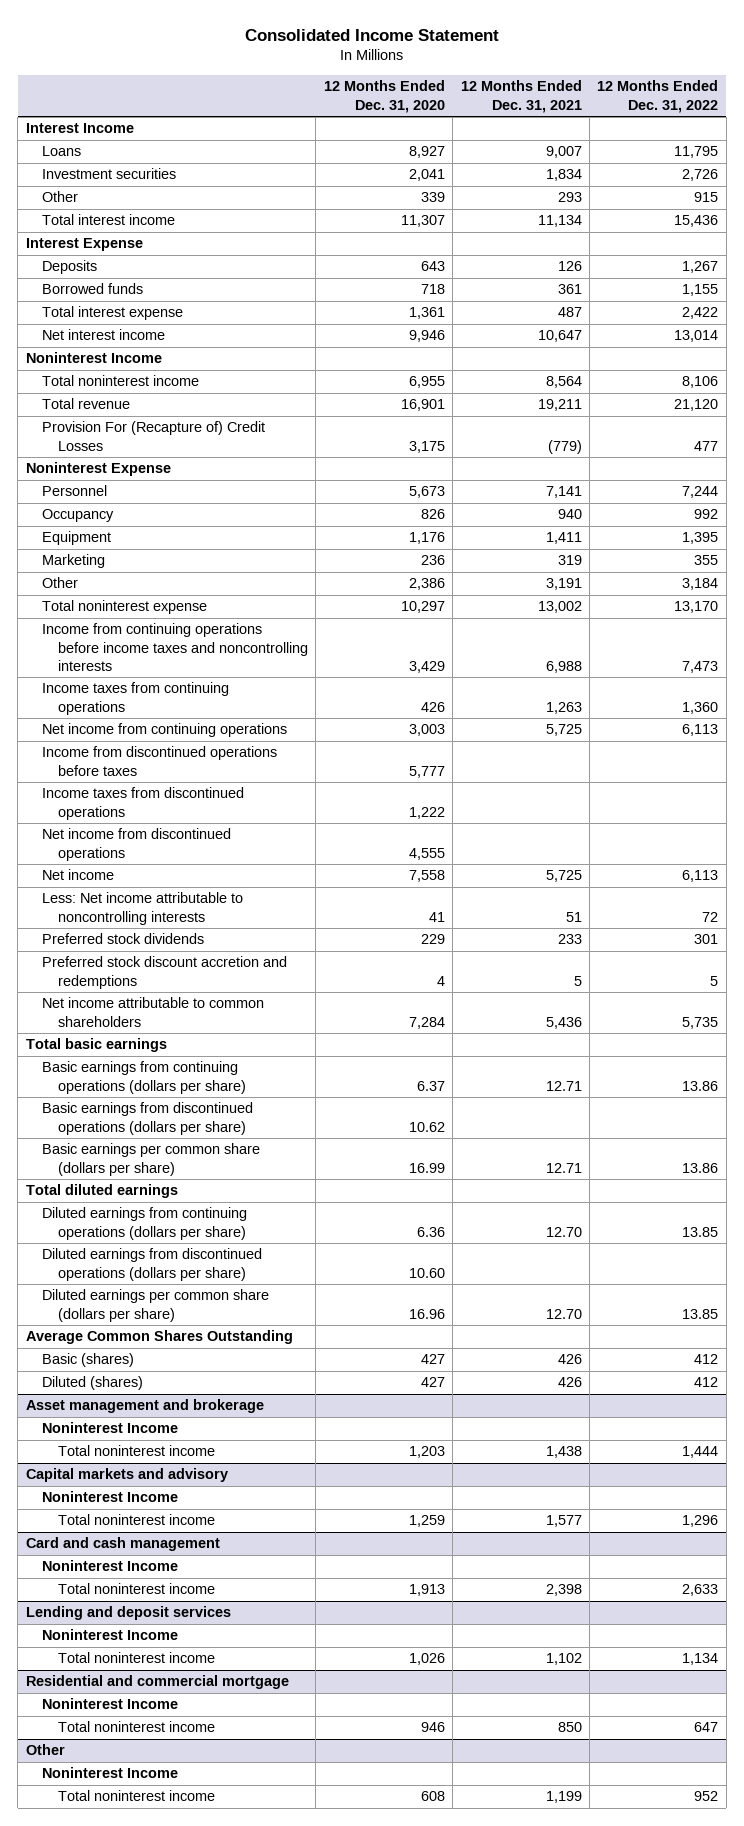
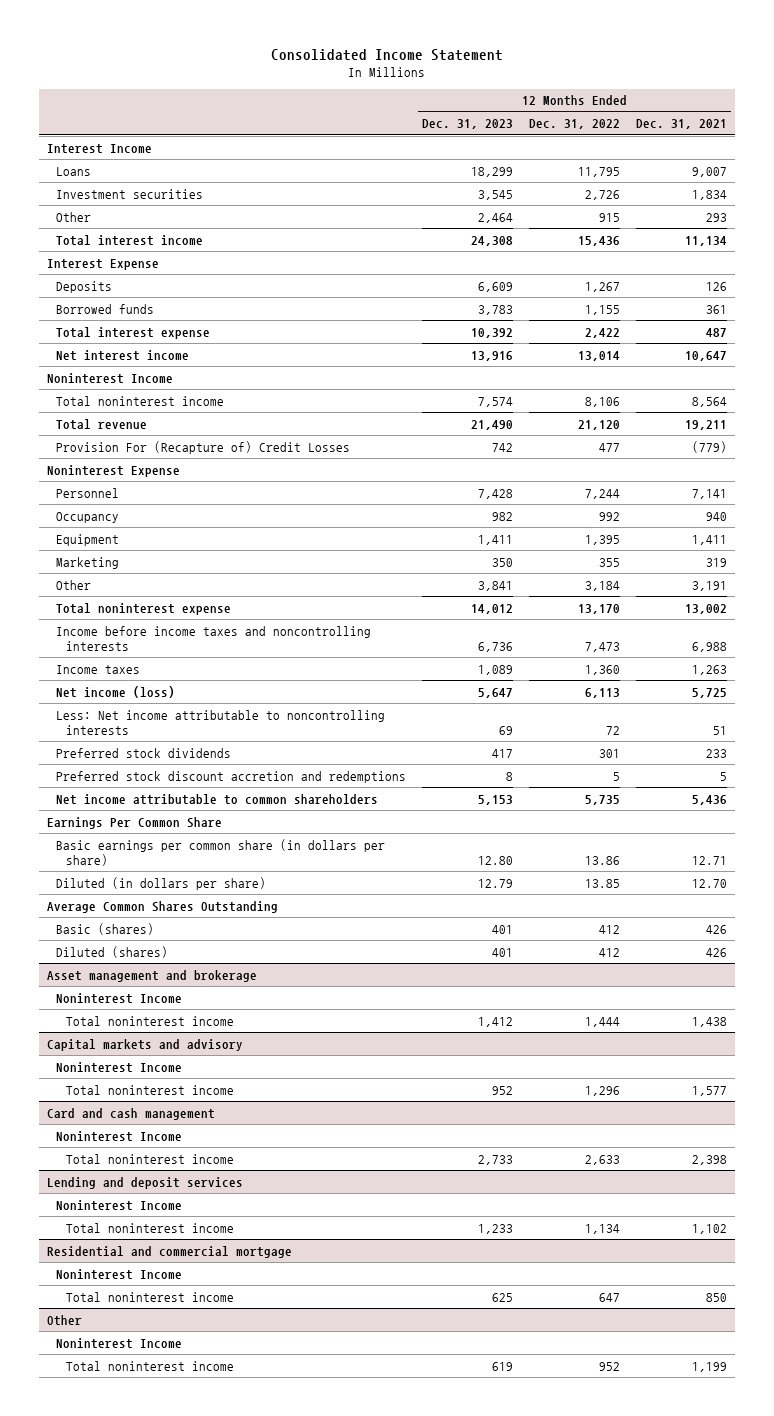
[323,80,445,113] 12 Months Ended Dec. 31, 2020 -> none
none -> [422,119,514,130] Dec. 31, 2023
[41,746,277,776] Income from discontinued operations before taxes -> none
[41,787,244,820] Income taxes from discontinued operations -> none
[41,828,231,861] Net income from discontinued operations -> none
[41,869,114,881] Net income -> none
[41,623,309,672] Income from continuing operations before income taxes and noncontrolling interests -> [56,625,372,651] Income before income taxes and noncontrolling interests
[41,682,229,715] Income taxes from continuing operations -> [56,664,141,674] Income taxes
[41,723,287,738] Net income from continuing operations -> [56,685,176,698] Net income (loss)
[41,1061,247,1094] Basic earnings from continuing operations (dollars per share) -> none
[41,1102,253,1135] Basic earnings from discontinued operations (dollars per share) -> none
[25,1184,178,1199] Total diluted earnings -> none
[41,1207,247,1240] Diluted earnings from continuing operations (dollars per share) -> none
[41,1248,262,1281] Diluted earnings from discontinued operations (dollars per share) -> none
[25,1038,167,1053] Total basic earnings -> [46,816,222,829] Earnings Per Common Share
[41,1143,260,1176] Basic earnings per common share (dollars per share) -> [56,838,386,866] Basic earnings per common share (in dollars per share)
[41,1289,269,1322] Diluted earnings per common share (dollars per share) -> [56,876,267,890] Diluted (in dollars per share)

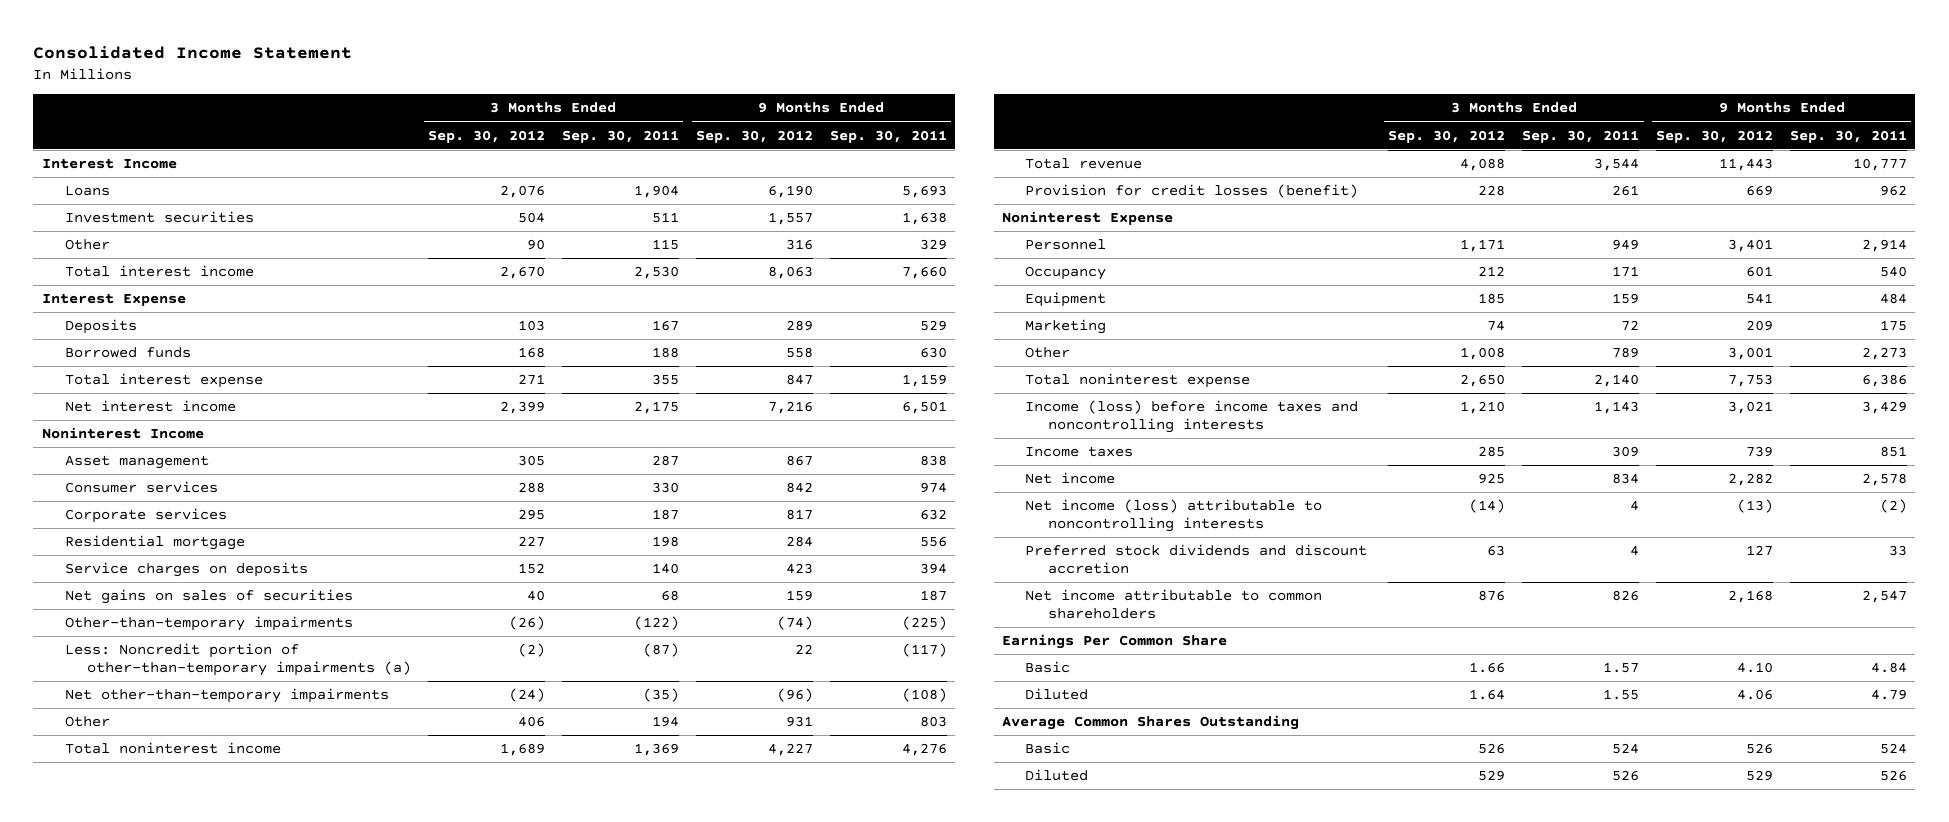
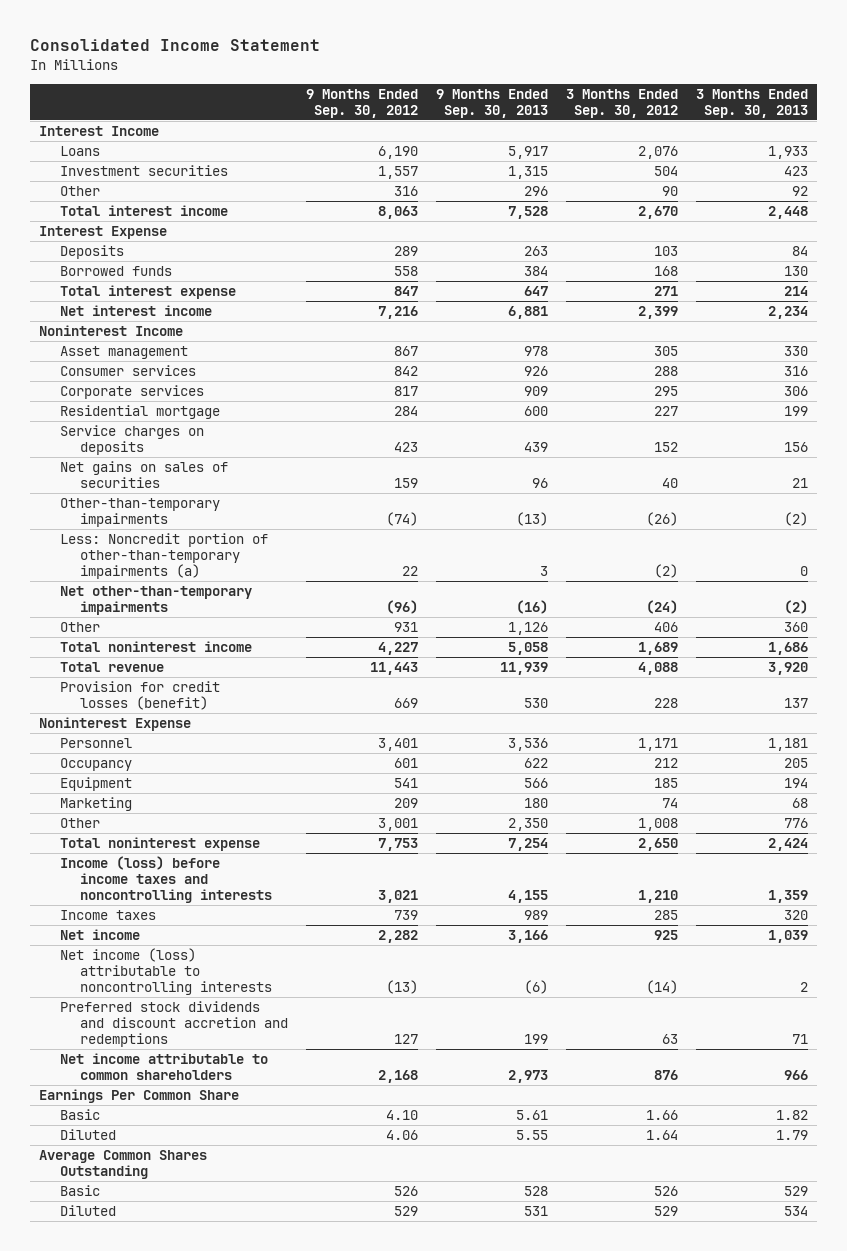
[561,129,679,143] Sep. 30, 2011 -> none
[829,129,947,143] Sep. 30, 2011 -> none
none -> [436,88,549,118] 9 Months Ended Sep. 30, 2013
none -> [696,88,809,118] 3 Months Ended Sep. 30, 2013
[1024,544,1367,575] Preferred stock dividends and discount accretion -> [59,1000,289,1048] Preferred stock dividends and discount accretion and redemptions

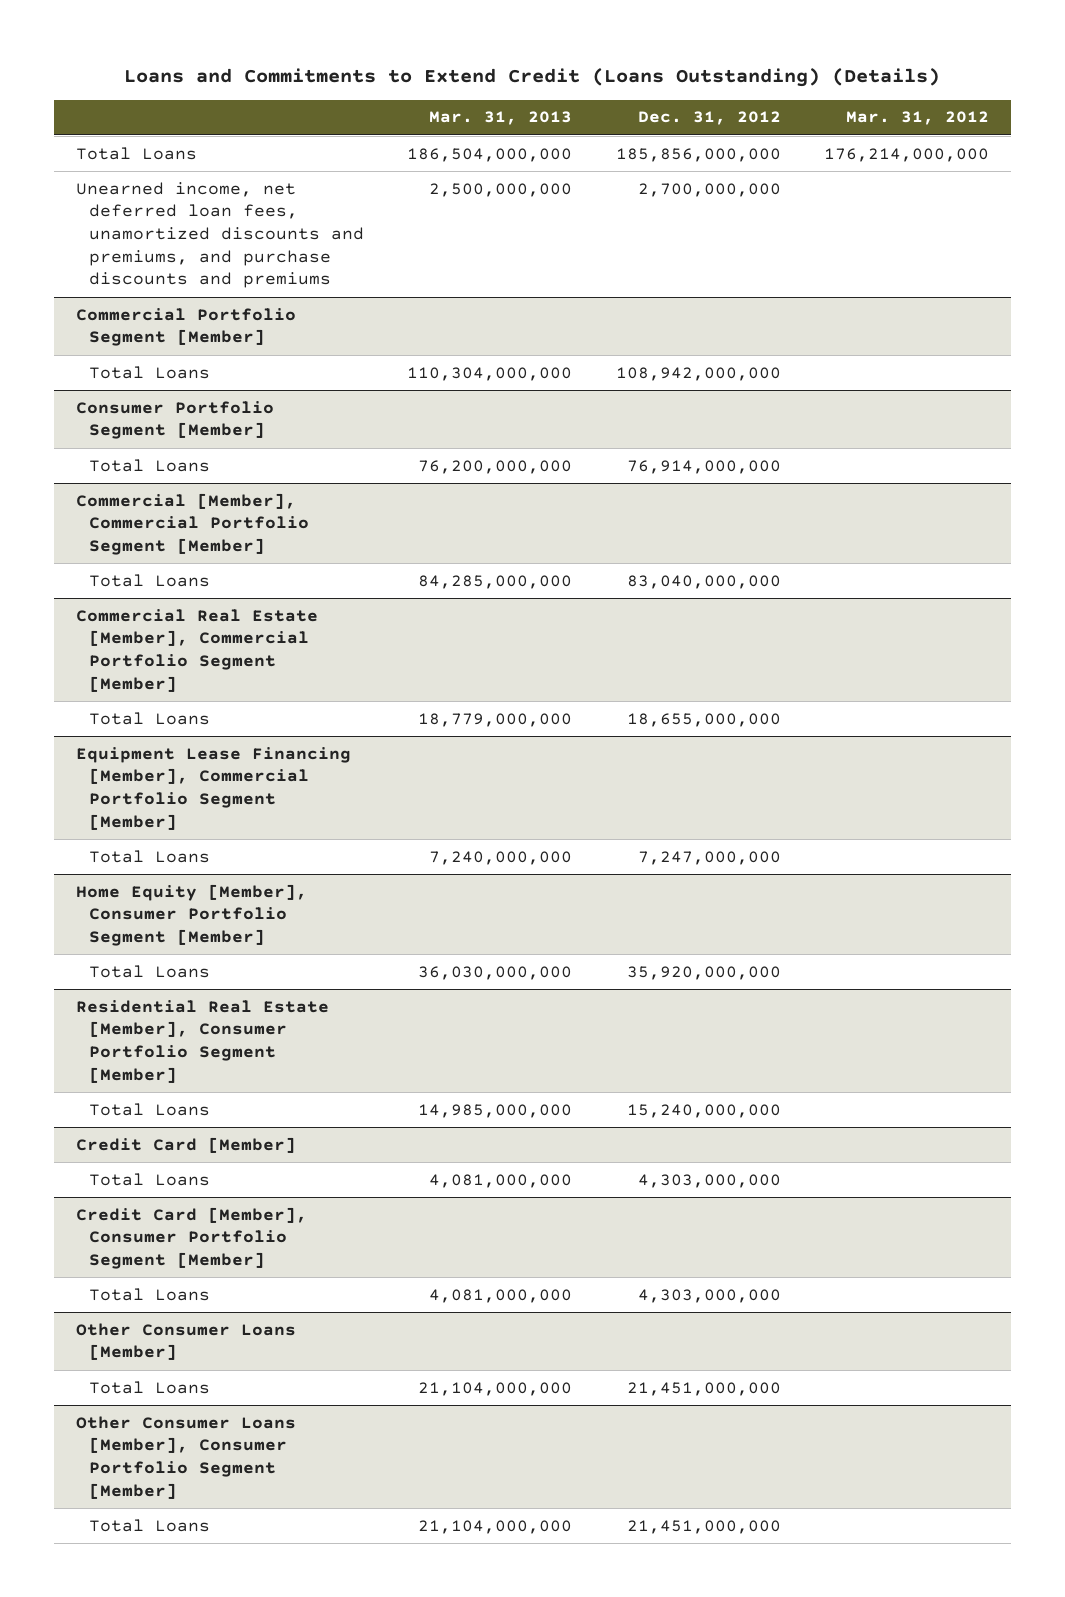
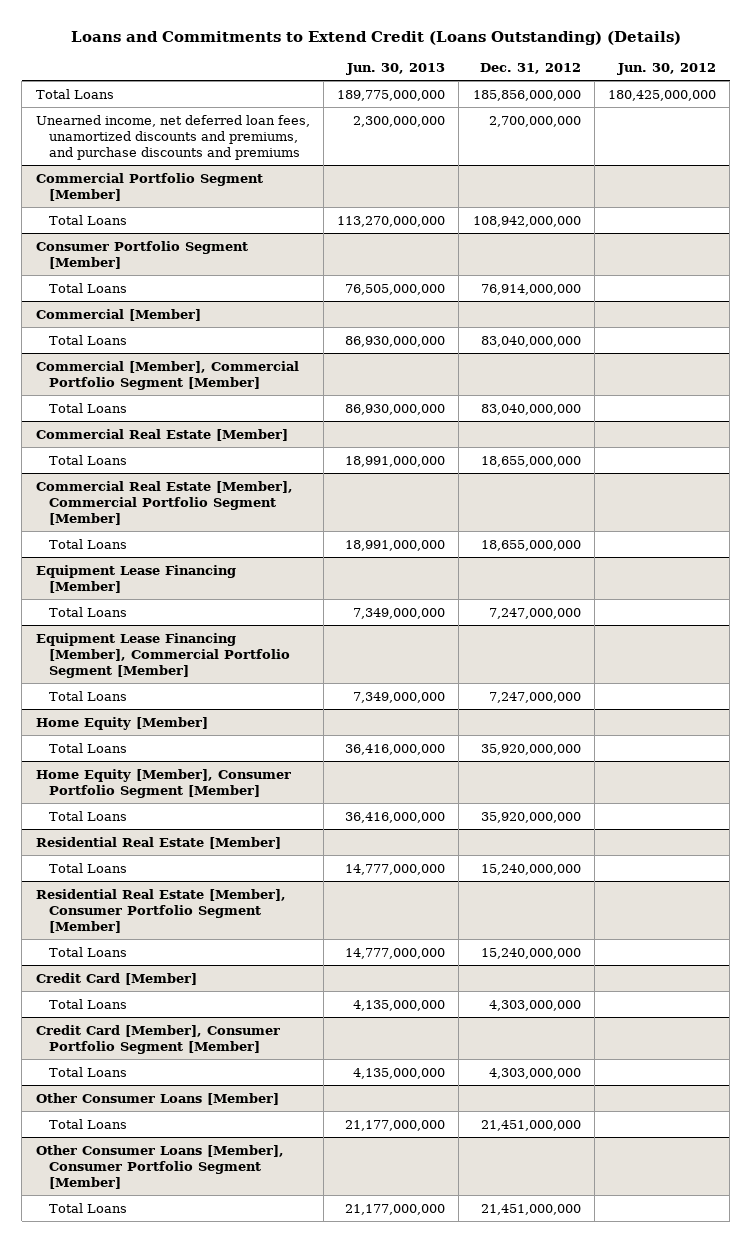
[429,111,573,126] Mar. 31, 2013 -> none
[846,111,990,126] Mar. 31, 2012 -> none
none -> [346,63,446,76] Jun. 30, 2013
none -> [617,63,717,76] Jun. 30, 2012
none -> [35,308,201,321] Commercial [Member]
none -> [48,334,127,345] Total Loans
none -> [35,428,288,441] Commercial Real Estate [Member]
none -> [48,454,127,465] Total Loans
none -> [35,564,236,593] Equipment Lease Financing [Member]
none -> [48,606,127,617] Total Loans
none -> [35,716,208,730] Home Equity [Member]
none -> [48,742,127,753] Total Loans
none -> [35,836,281,849] Residential Real Estate [Member]
none -> [48,862,127,873] Total Loans

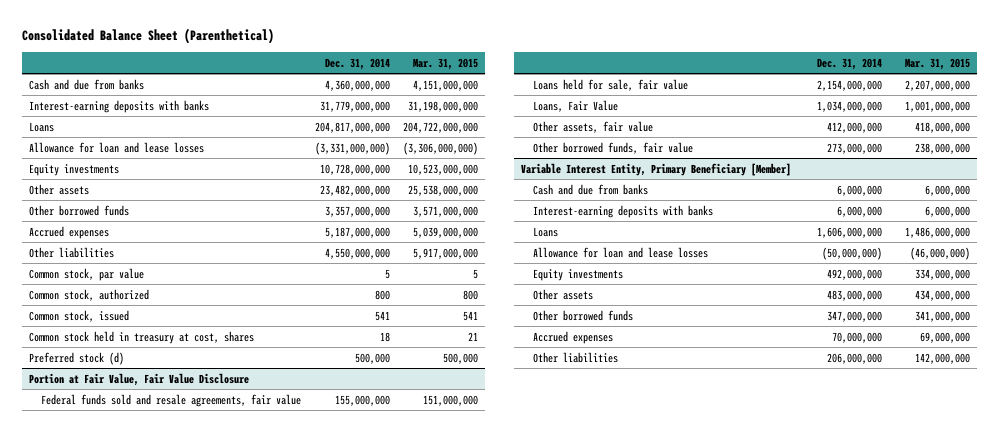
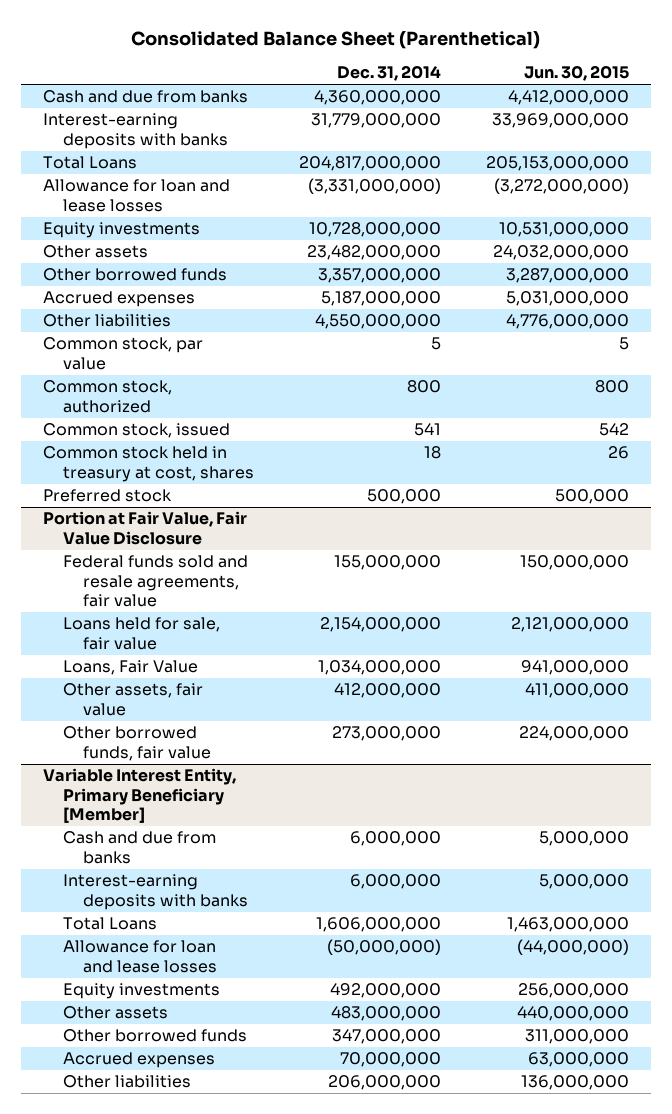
[413,57,479,70] Mar. 31, 2015 -> none
none -> [523,65,629,82] Jun. 30, 2015
[28,121,54,132] Loans -> [43,156,138,170] Total Loans
[28,351,124,365] Preferred stock (d) -> [43,489,173,503] Preferred stock
[533,226,559,237] Loans -> [62,917,157,931] Total Loans

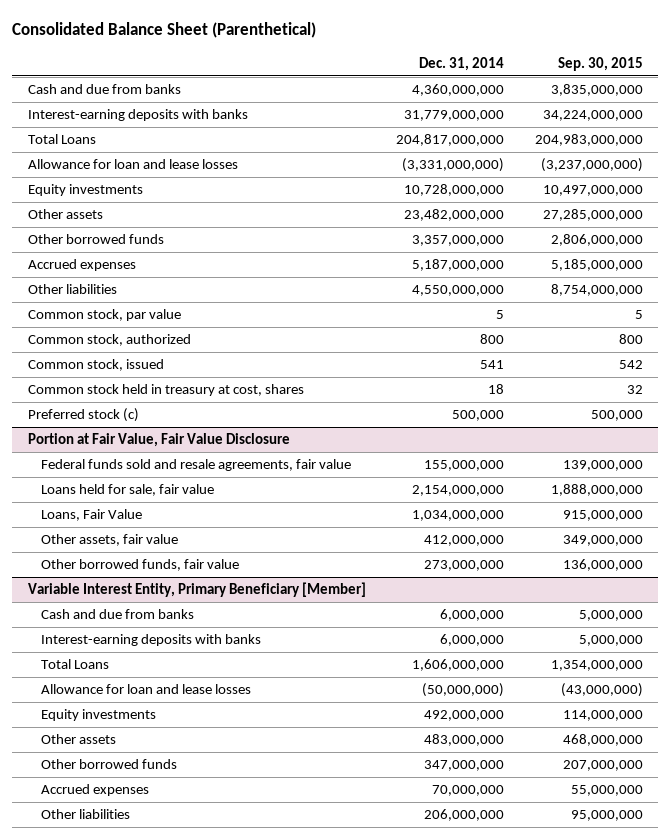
[523,65,629,82] Jun. 30, 2015 -> none
none -> [557,56,643,71] Sep. 30, 2015
[43,489,173,503] Preferred stock -> [27,408,139,423] Preferred stock (c)

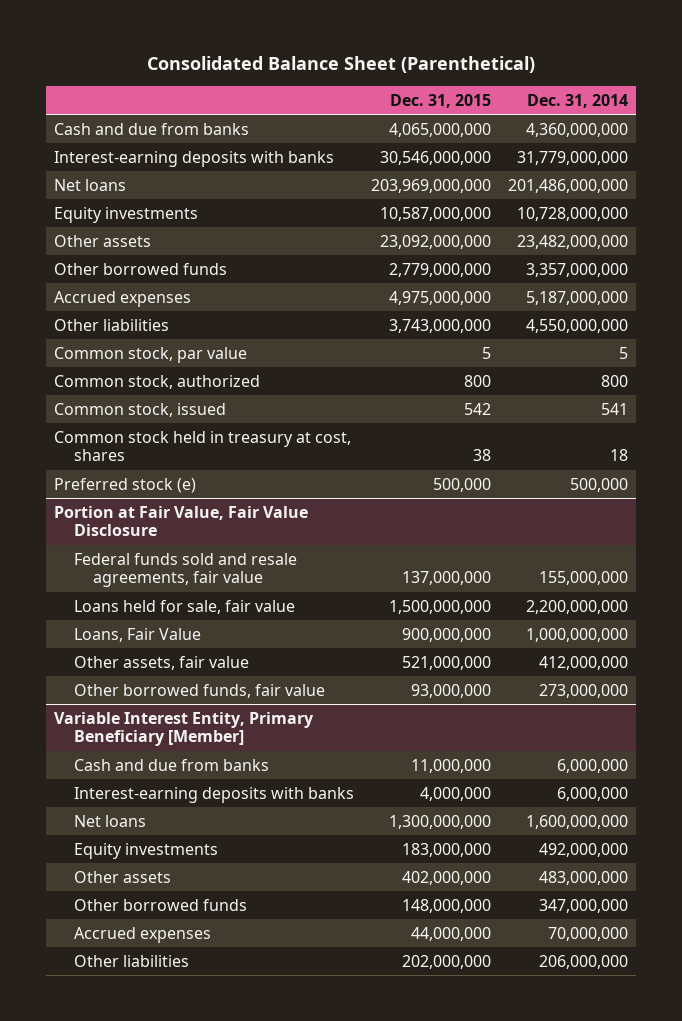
[557,56,643,71] Sep. 30, 2015 -> none
none -> [389,93,491,108] Dec. 31, 2015
[27,134,96,145] Total Loans -> none
[27,159,238,170] Allowance for loan and lease losses -> none
none -> [54,178,127,191] Net loans
[27,408,139,423] Preferred stock (c) -> [54,477,197,493] Preferred stock (e)
[412,485,505,497] 2,154,000,000 -> [525,599,628,614] 2,200,000,000
[412,510,505,522] 1,034,000,000 -> [525,627,628,642] 1,000,000,000
[40,659,109,670] Total Loans -> none
[40,684,251,695] Allowance for loan and lease losses -> none
none -> [73,814,146,827] Net loans

